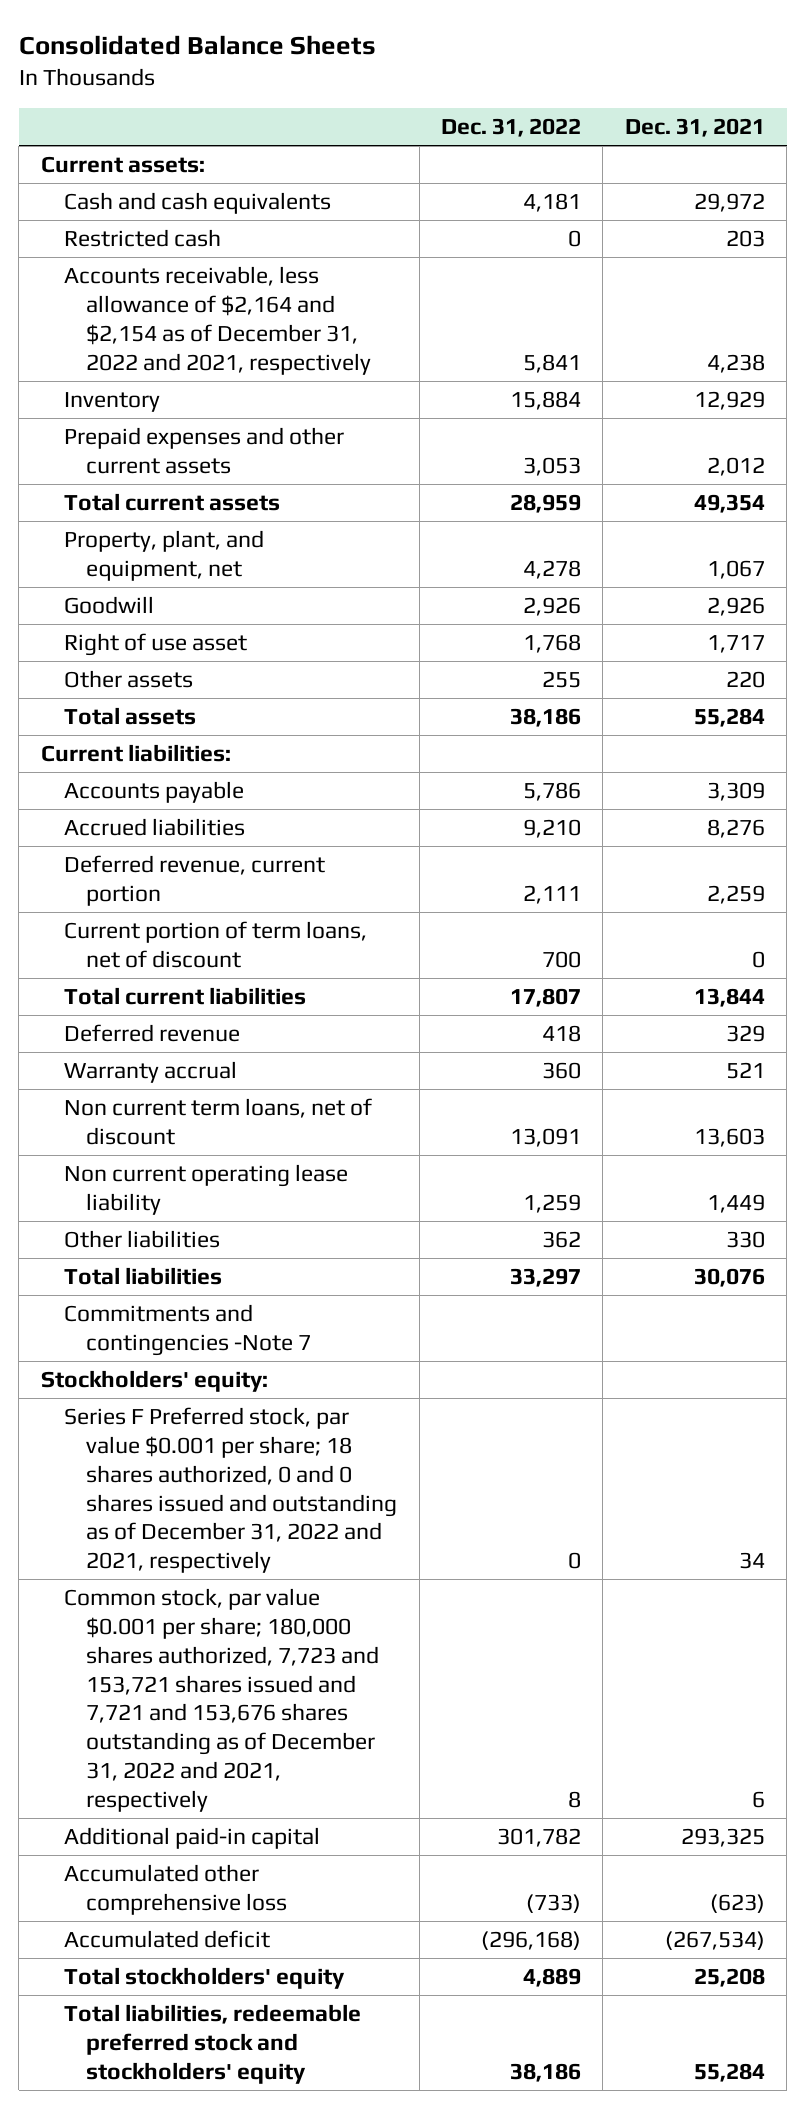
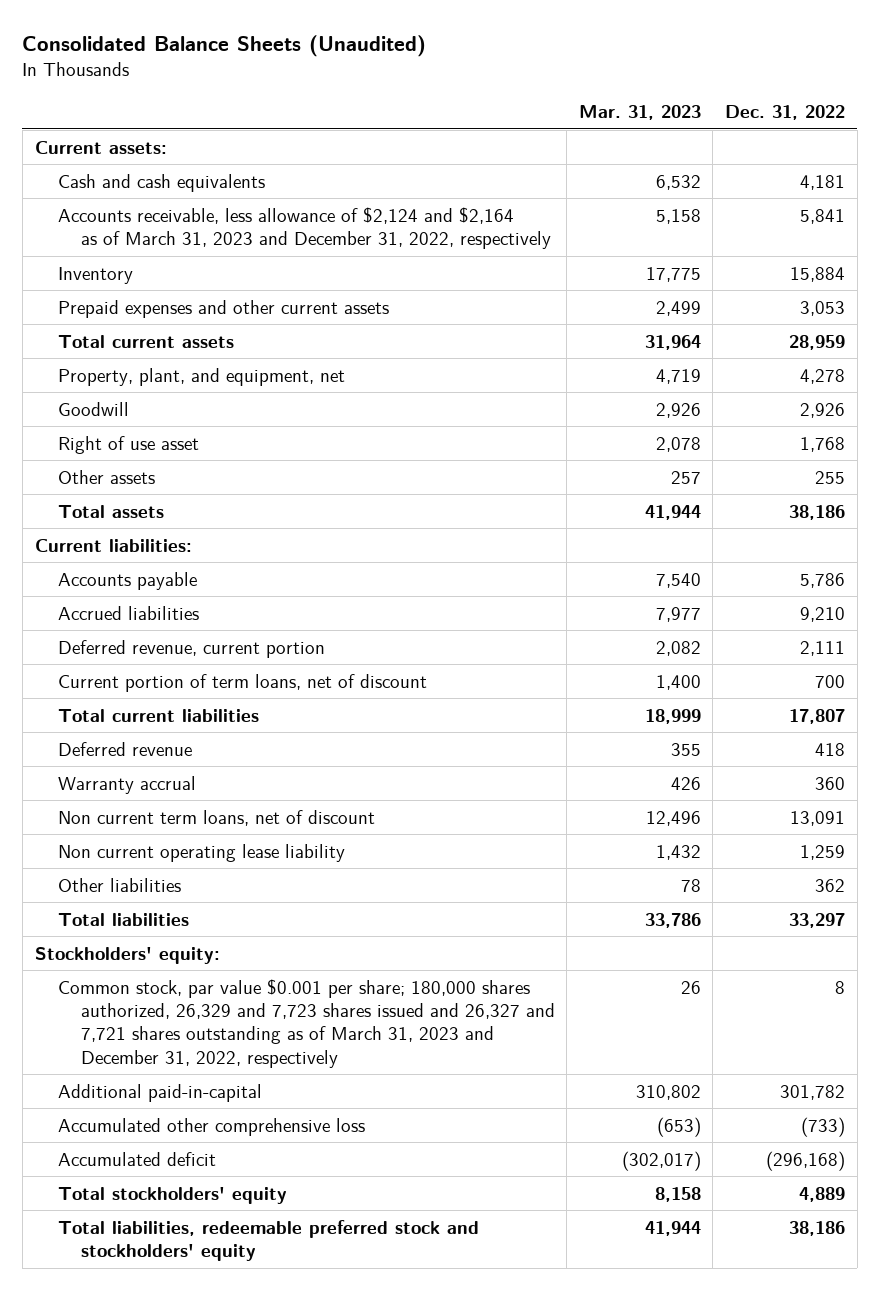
[18,35,376,56] Consolidated Balance Sheets -> [22,35,427,58] Consolidated Balance Sheets (Unaudited)
[624,117,765,137] Dec. 31, 2021 -> none
none -> [578,105,701,121] Mar. 31, 2023
[63,228,221,247] Restricted cash -> none
[63,265,372,375] Accounts receivable, less allowance of $2,164 and $2,154 as of December 31, 2022 and 2021, respectively -> [57,206,551,250] Accounts receivable, less allowance of $2,124 and $2,164 as of March 31, 2023 and December 31, 2022, respectively
[63,1303,312,1356] Commitments and contingencies -Note 7 -> none
[63,1406,398,1574] Series F Preferred stock, par value $0.001 per share; 18 shares authorized, 0 and 0 shares issued and outstanding as of December 31, 2022 and 2021, respectively -> none
[63,1587,380,1812] Common stock, par value $0.001 per share; 180,000 shares authorized, 7,723 and 153,721 shares issued and 7,721 and 153,676 shares outstanding as of December 31, 2022 and 2021, respectively -> [57,978,555,1068] Common stock, par value $0.001 per share; 180,000 shares authorized, 26,329 and 7,723 shares issued and 26,327 and 7,721 shares outstanding as of March 31, 2023 and December 31, 2022, respectively
[63,1826,320,1849] Additional paid-in capital -> [57,1083,262,1102] Additional paid-in-capital

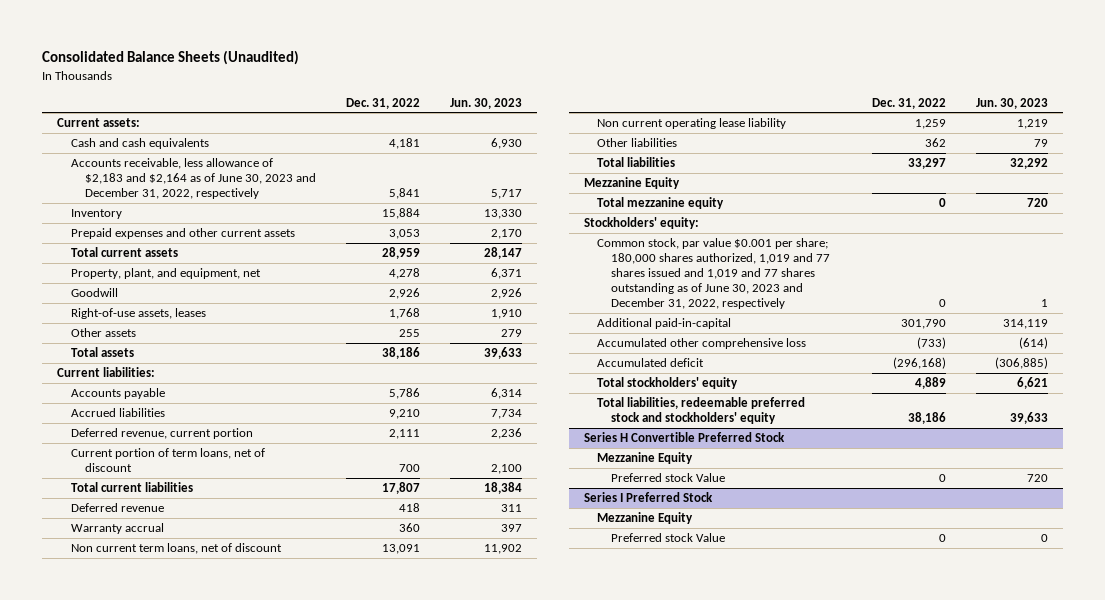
[578,105,701,121] Mar. 31, 2023 -> none
none -> [449,97,522,109] Jun. 30, 2023
[57,206,551,250] Accounts receivable, less allowance of $2,124 and $2,164 as of March 31, 2023 and December 31, 2022, respectively -> [70,157,316,200] Accounts receivable, less allowance of $2,183 and $2,164 as of June 30, 2023 and December 31, 2022, respectively
[57,435,199,454] Right of use asset -> [70,307,206,319] Right-of-use assets, leases
none -> [583,176,680,189] Mezzanine Equity
none -> [597,196,725,209] Total mezzanine equity
[57,978,555,1068] Common stock, par value $0.001 per share; 180,000 shares authorized, 26,329 and 7,723 shares issued and 26,327 and 7,721 shares outstanding as of March 31, 2023 and December 31, 2022, respectively -> [597,237,831,310] Common stock, par value $0.001 per share; 180,000 shares authorized, 1,019 and 77 shares issued and 1,019 and 77 shares outstanding as of June 30, 2023 and December 31, 2022, respectively
[834,980,845,994] 8 -> [939,299,947,308] 0
[779,1084,845,1100] 301,782 -> [901,318,947,329] 301,790
none -> [583,431,785,442] Series H Convertible Preferred Stock
none -> [597,451,694,464] Mezzanine Equity
none -> [611,472,726,482] Preferred stock Value
none -> [583,491,713,502] Series I Preferred Stock
none -> [597,511,694,524] Mezzanine Equity
none -> [611,532,726,542] Preferred stock Value

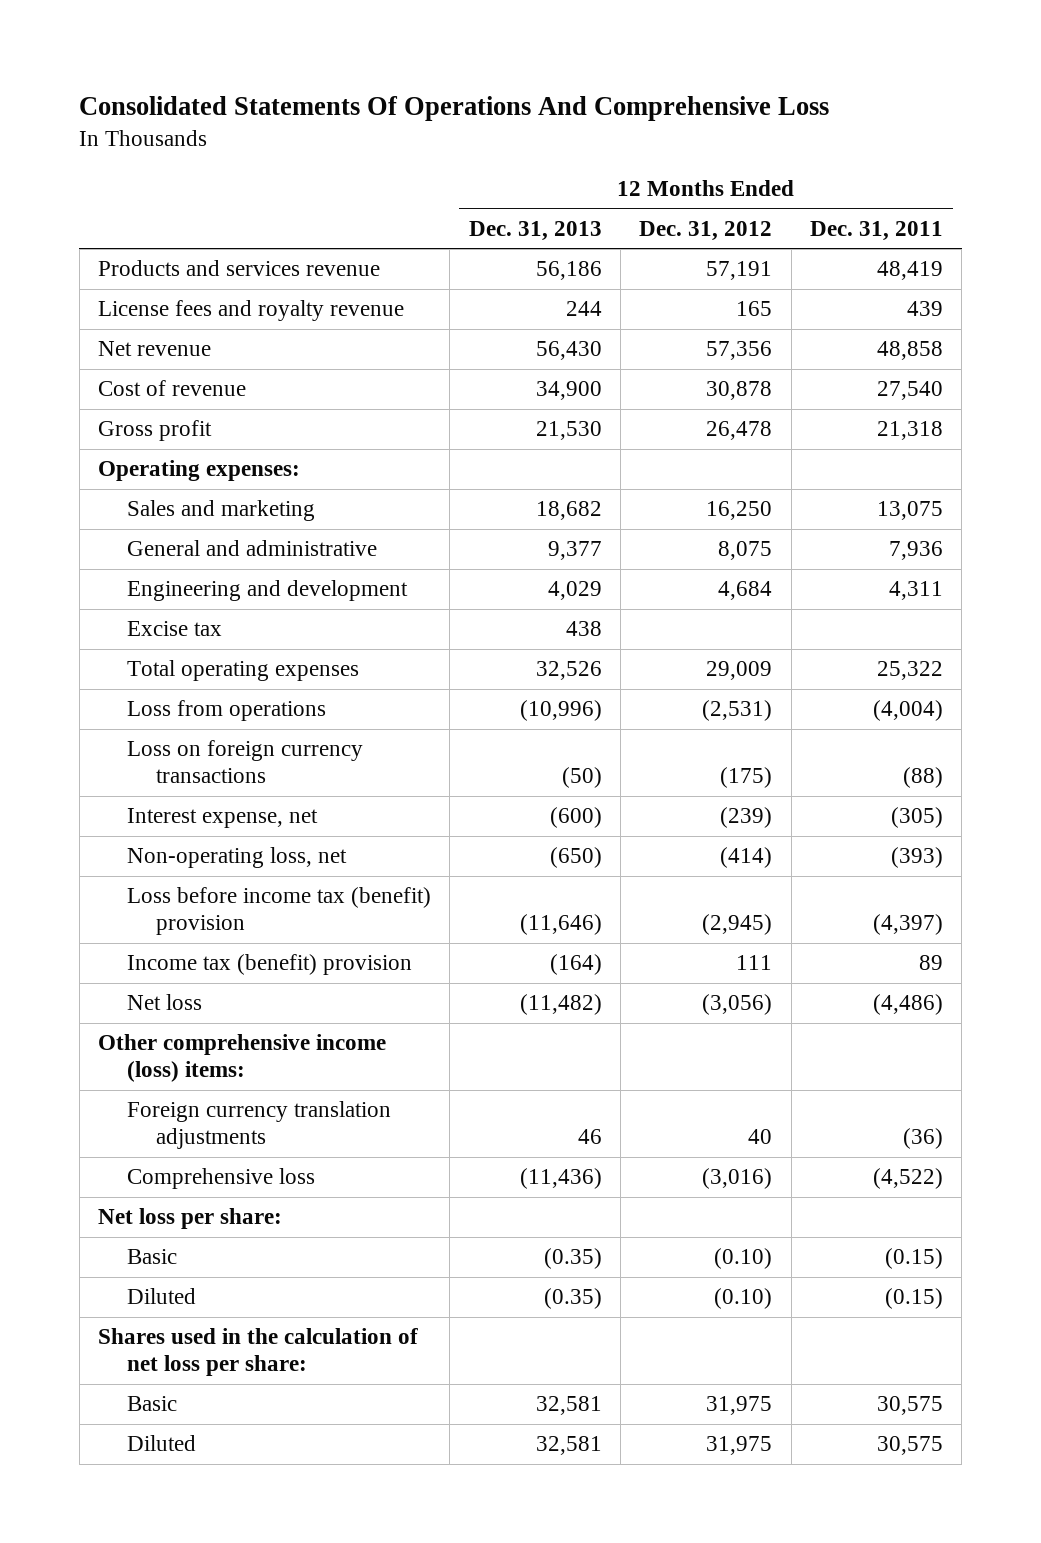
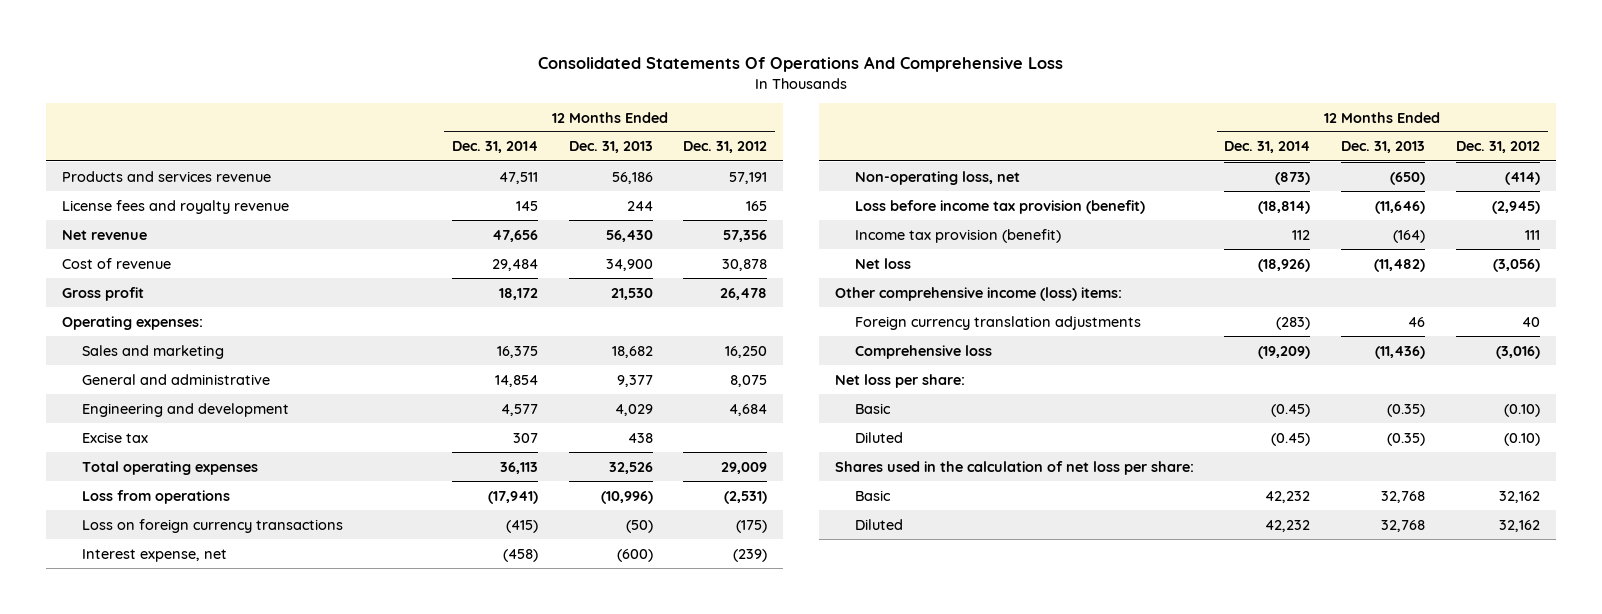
[810,220,944,241] Dec. 31, 2011 -> none
none -> [451,141,538,154] Dec. 31, 2014
[127,887,432,936] Loss before income tax (benefit) provision -> [854,199,1145,214] Loss before income tax provision (benefit)
[127,954,413,976] Income tax (benefit) provision -> [854,228,1061,243] Income tax provision (benefit)
[535,1396,602,1416] 32,581 -> [1381,490,1426,503] 32,768
[706,1396,773,1416] 31,975 -> [1499,490,1541,503] 32,162
[535,1436,602,1456] 32,581 -> [1381,519,1426,532] 32,768
[706,1436,773,1456] 31,975 -> [1499,519,1541,532] 32,162

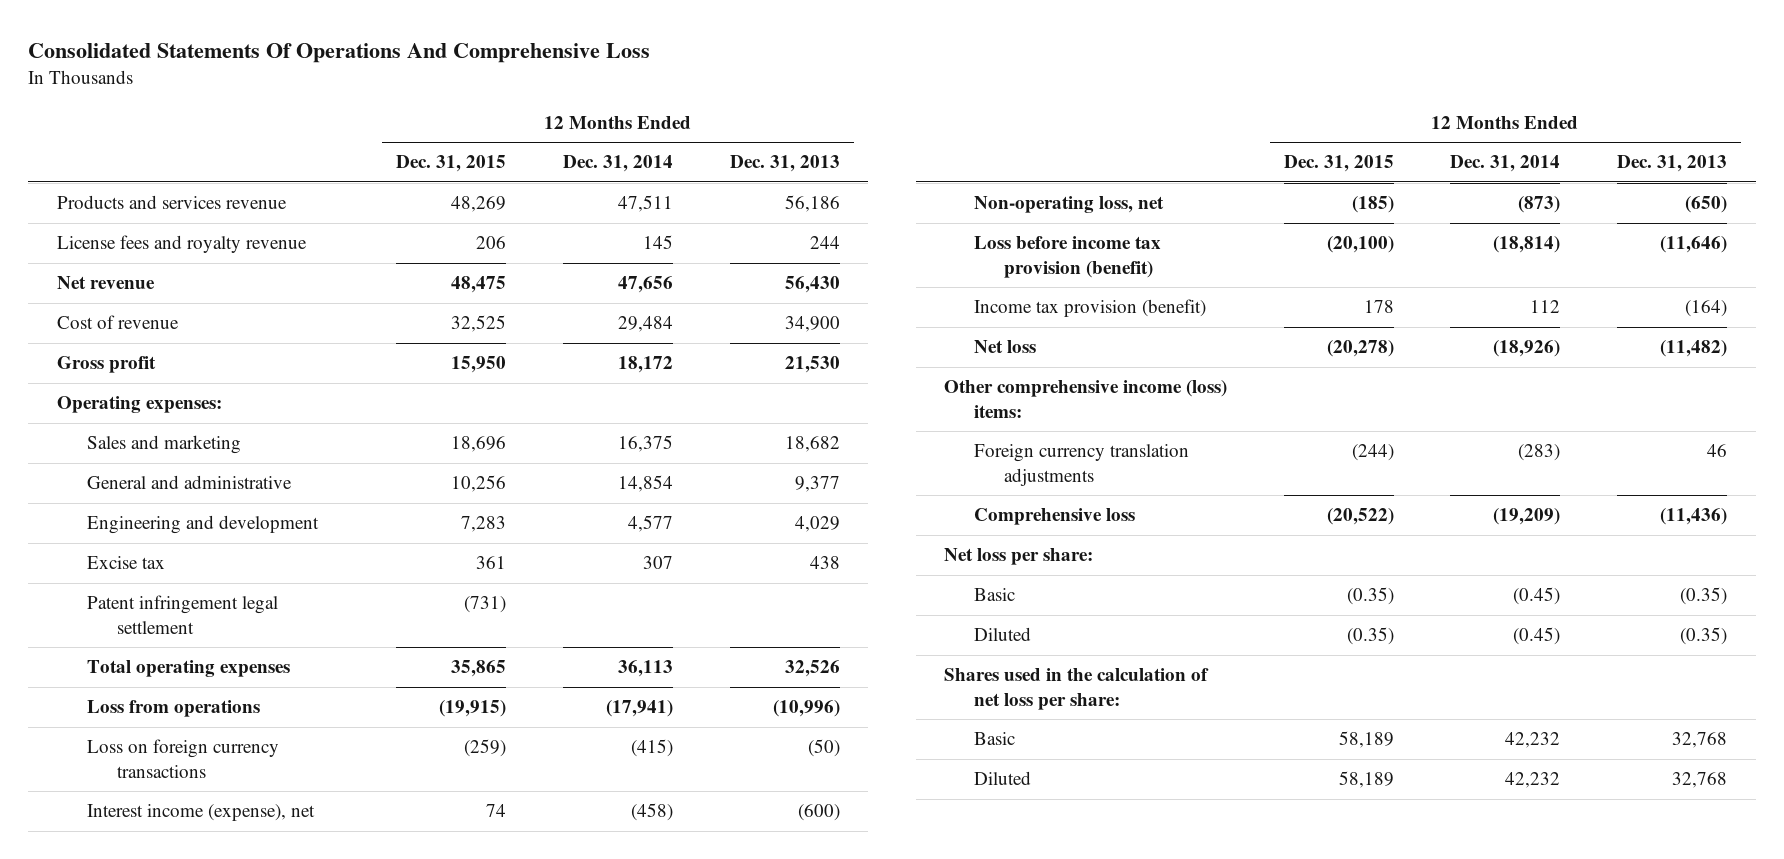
[683,141,768,154] Dec. 31, 2012 -> none
none -> [396,155,507,173] Dec. 31, 2015
none -> [86,595,278,634] Patent infringement legal settlement
[82,548,228,562] Interest expense, net -> [86,804,315,822] Interest income (expense), net

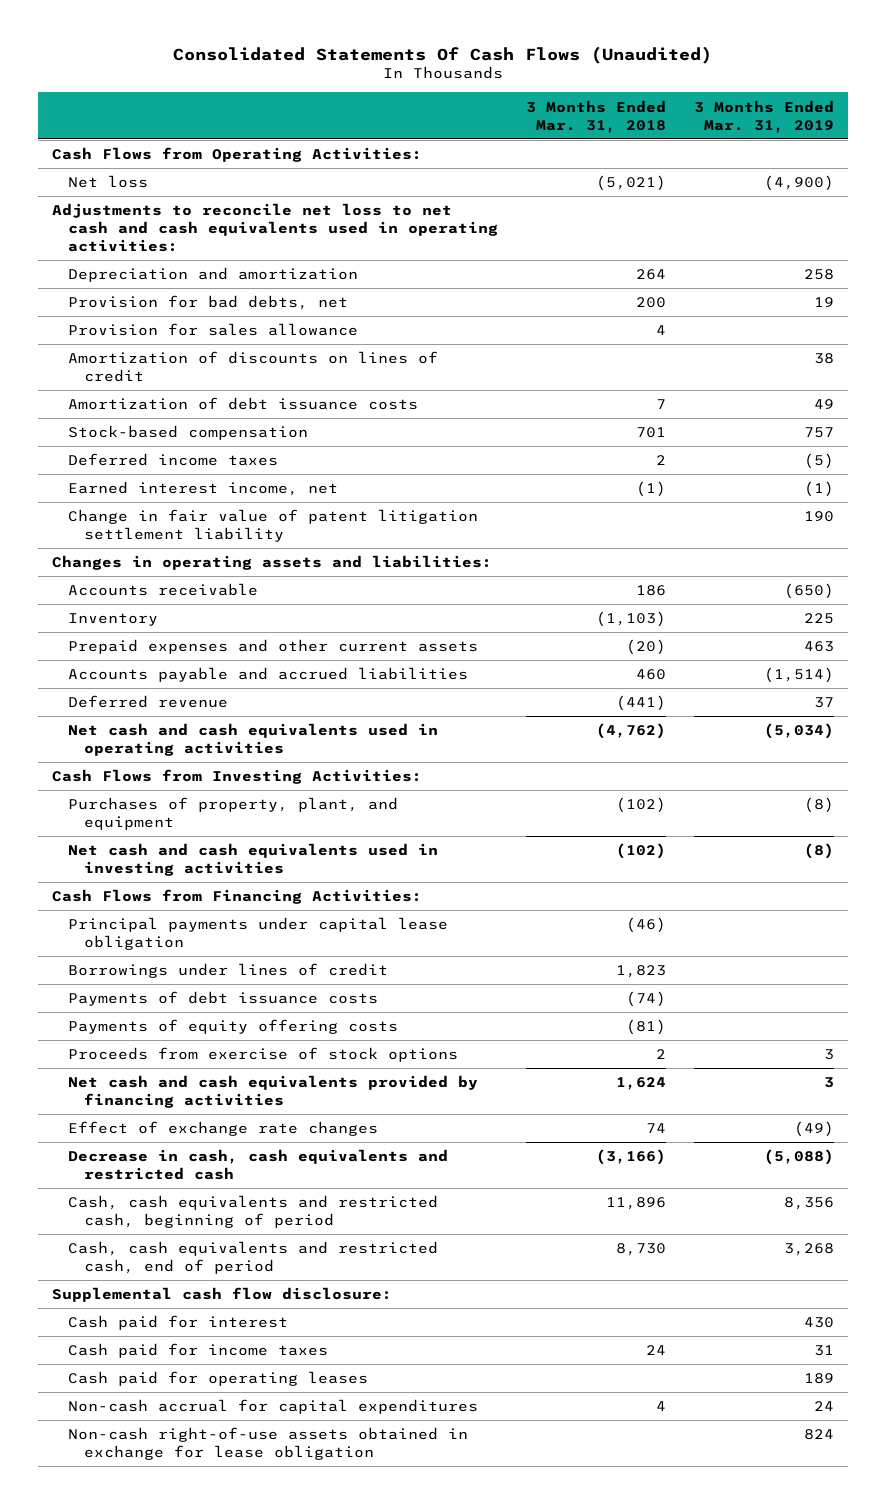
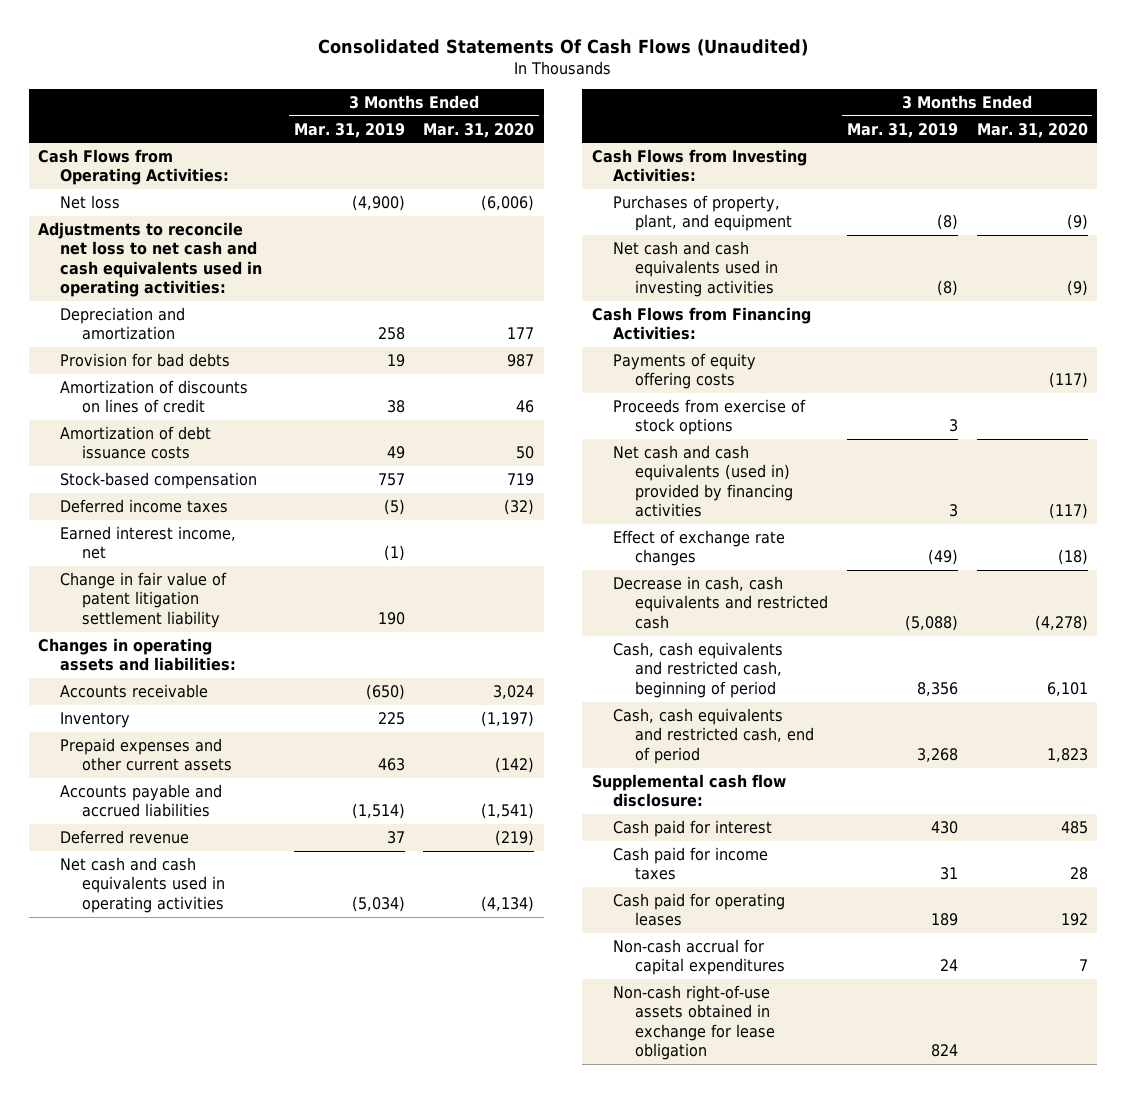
[526,99,667,133] 3 Months Ended Mar. 31, 2018 -> none
none -> [423,122,535,138] Mar. 31, 2020
[67,323,358,337] Provision for sales allowance -> none
[67,295,348,311] Provision for bad debts, net -> [60,352,231,367] Provision for bad debts
[67,917,448,951] Principal payments under capital lease obligation -> none
[67,963,388,979] Borrowings under lines of credit -> none
[67,991,378,1007] Payments of debt issuance costs -> none
[67,1075,478,1109] Net cash and cash equivalents provided by financing activities -> [613,444,793,518] Net cash and cash equivalents (used in) provided by financing activities

